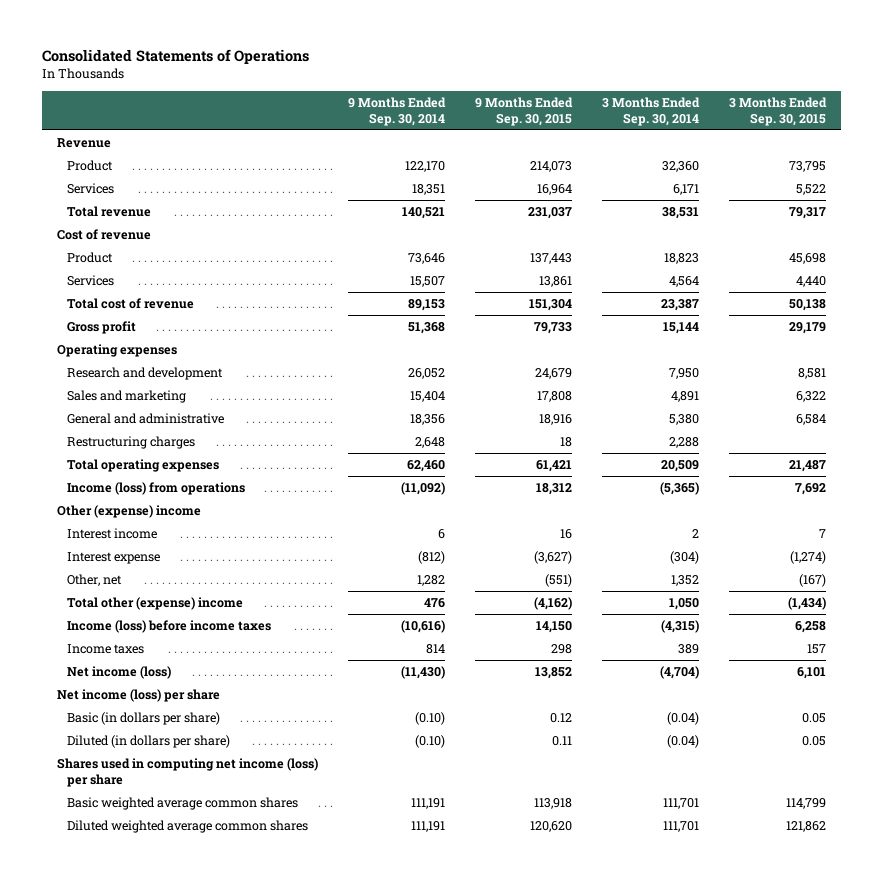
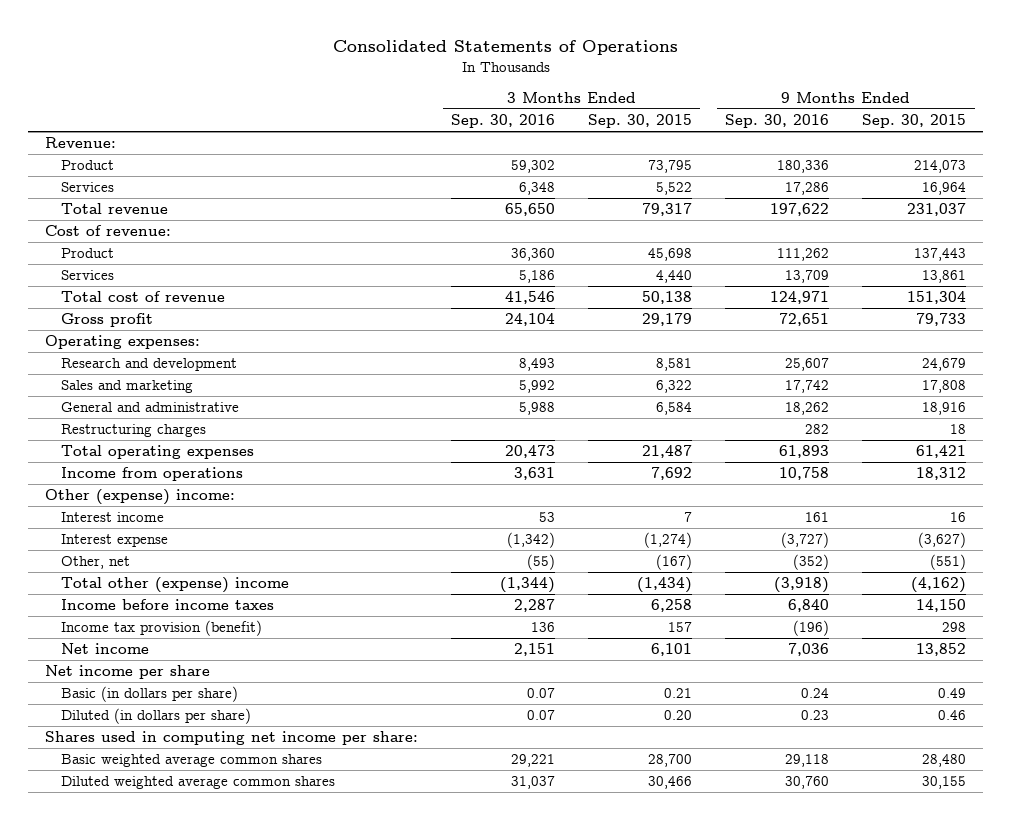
[347,96,446,126] 9 Months Ended Sep. 30, 2014 -> none
[602,96,701,126] 3 Months Ended Sep. 30, 2014 -> none
none -> [450,114,555,129] Sep. 30, 2016
none -> [725,114,830,129] Sep. 30, 2016
[56,138,111,149] Revenue -> [44,137,116,149] Revenue:
[56,229,151,241] Cost of revenue -> [44,225,171,237] Cost of revenue:
[56,344,177,358] Operating expenses -> [44,335,200,350] Operating expenses:
[67,482,246,496] Income (loss) from operations -> [61,467,244,482] Income from operations
[56,505,201,519] Other (expense) income -> [44,489,235,506] Other (expense) income:
[67,620,272,634] Income (loss) before income taxes -> [61,599,275,611] Income before income taxes
[67,644,145,655] Income taxes -> [61,620,263,637] Income tax provision (benefit)
[67,666,172,680] Net income (loss) -> [61,643,150,655] Net income
[56,689,220,703] Net income (loss) per share -> [44,665,210,680] Net income per share
[549,713,572,724] 0.12 -> [938,688,967,699] 0.49
[802,713,827,724] 0.05 -> [664,688,693,699] 0.21
[551,736,572,747] 0.11 -> [938,710,967,721] 0.46
[802,736,827,747] 0.05 -> [664,710,693,721] 0.20
[56,758,318,788] Shares used in computing net income (loss) per share -> [44,731,418,746] Shares used in computing net income per share:
[533,798,572,810] 113,918 -> [922,754,967,768] 28,480
[786,798,827,810] 114,799 -> [648,754,693,768] 28,700
[529,821,572,833] 120,620 -> [922,776,967,790] 30,155
[786,821,827,833] 121,862 -> [648,776,693,790] 30,466

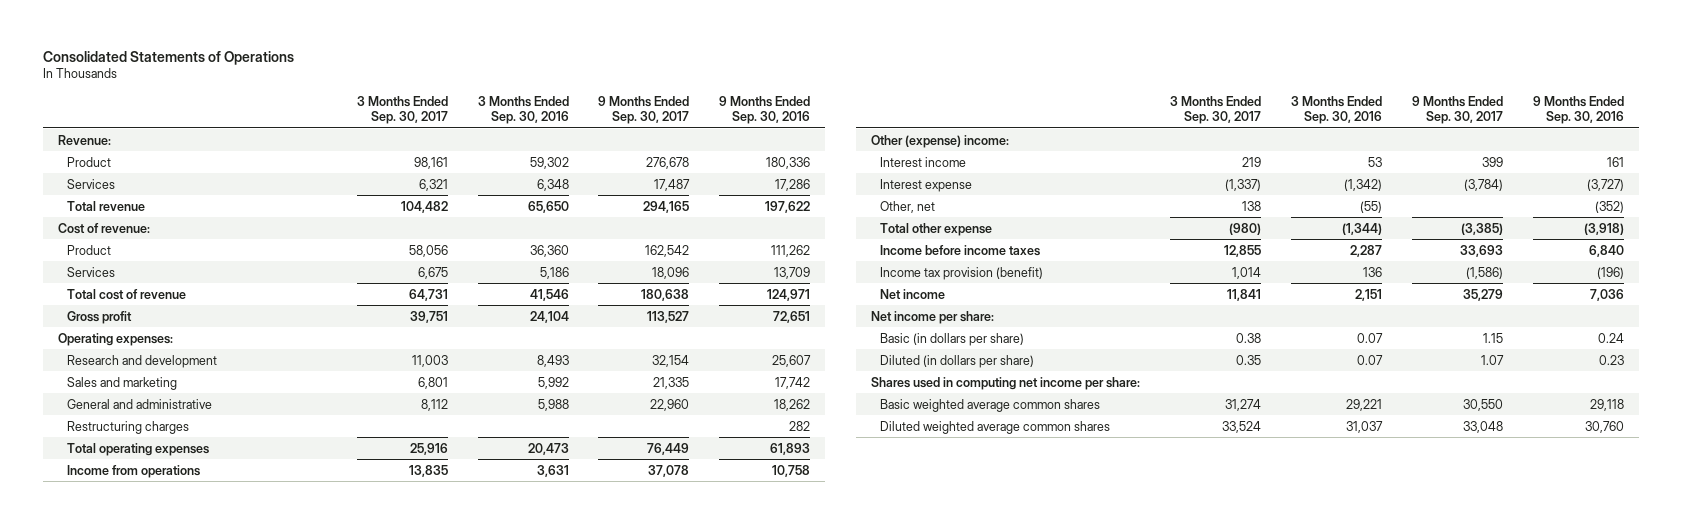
[588,114,693,129] Sep. 30, 2015 -> none
[862,114,967,129] Sep. 30, 2015 -> none
none -> [356,96,448,125] 3 Months Ended Sep. 30, 2017
none -> [598,96,690,125] 9 Months Ended Sep. 30, 2017
[61,577,290,594] Total other (expense) income -> [880,222,993,236] Total other expense
[44,665,210,680] Net income per share -> [871,310,995,324] Net income per share:

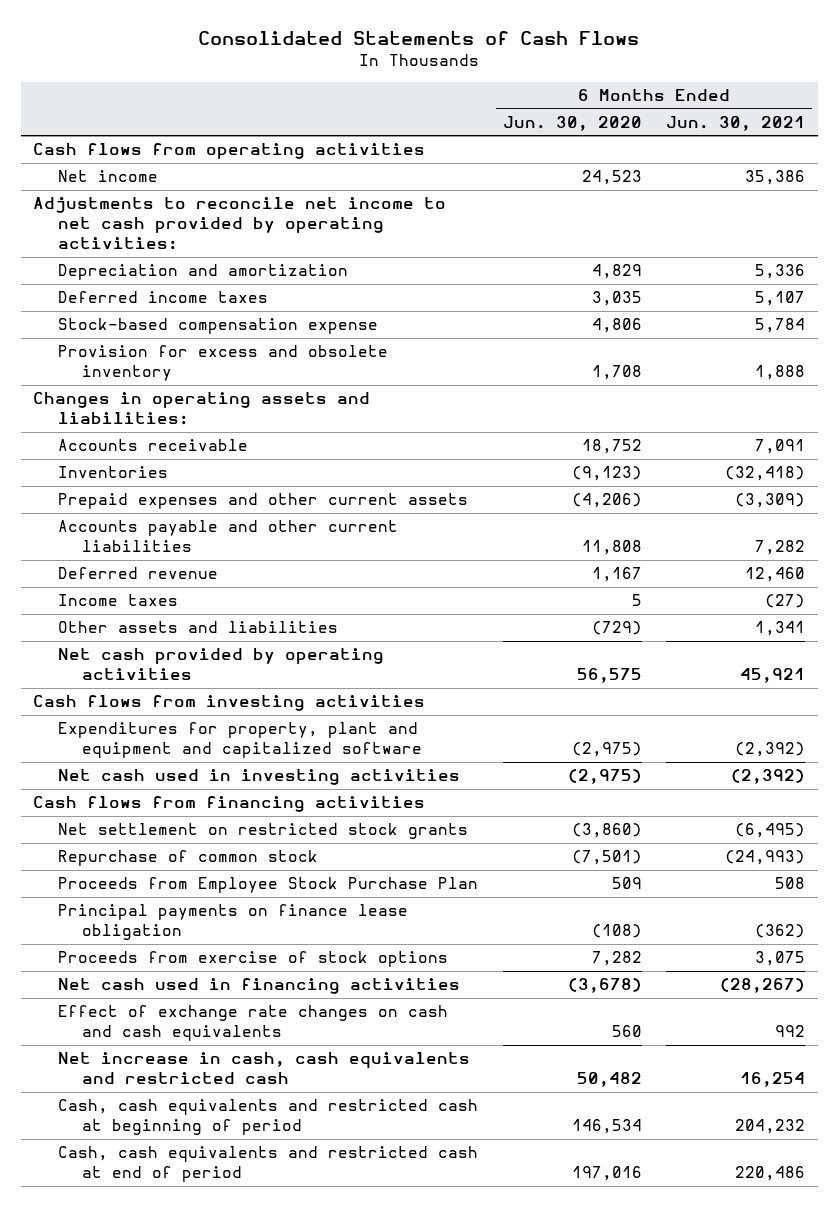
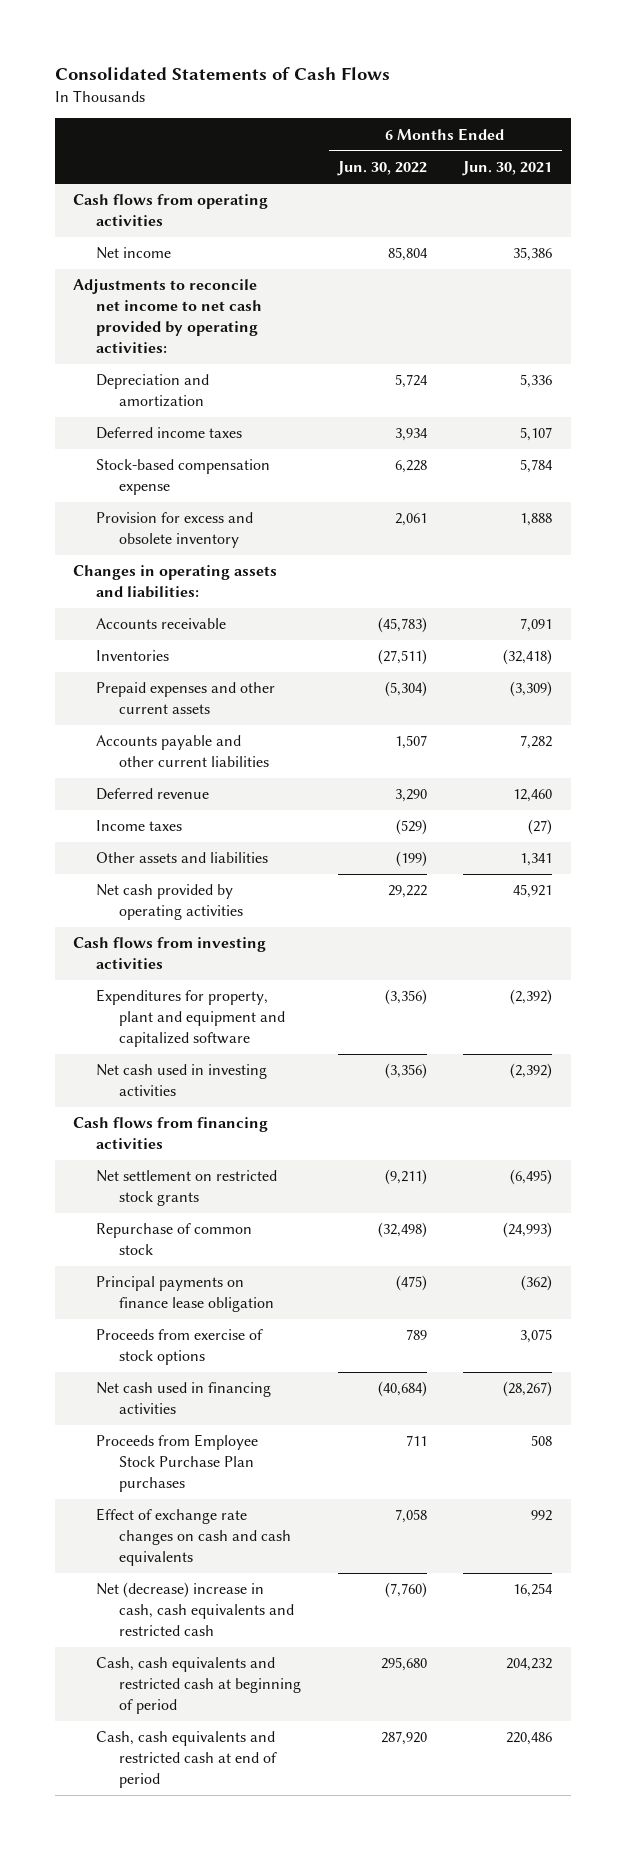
[502,115,642,131] Jun. 30, 2020 -> none
none -> [336,161,427,177] Jun. 30, 2022
[57,877,478,894] Proceeds from Employee Stock Purchase Plan -> none
none -> [96,1434,259,1493] Proceeds from Employee Stock Purchase Plan purchases
[57,1052,470,1085] Net increase in cash, cash equivalents and restricted cash -> [96,1582,295,1637] Net (decrease) increase in cash, cash equivalents and restricted cash

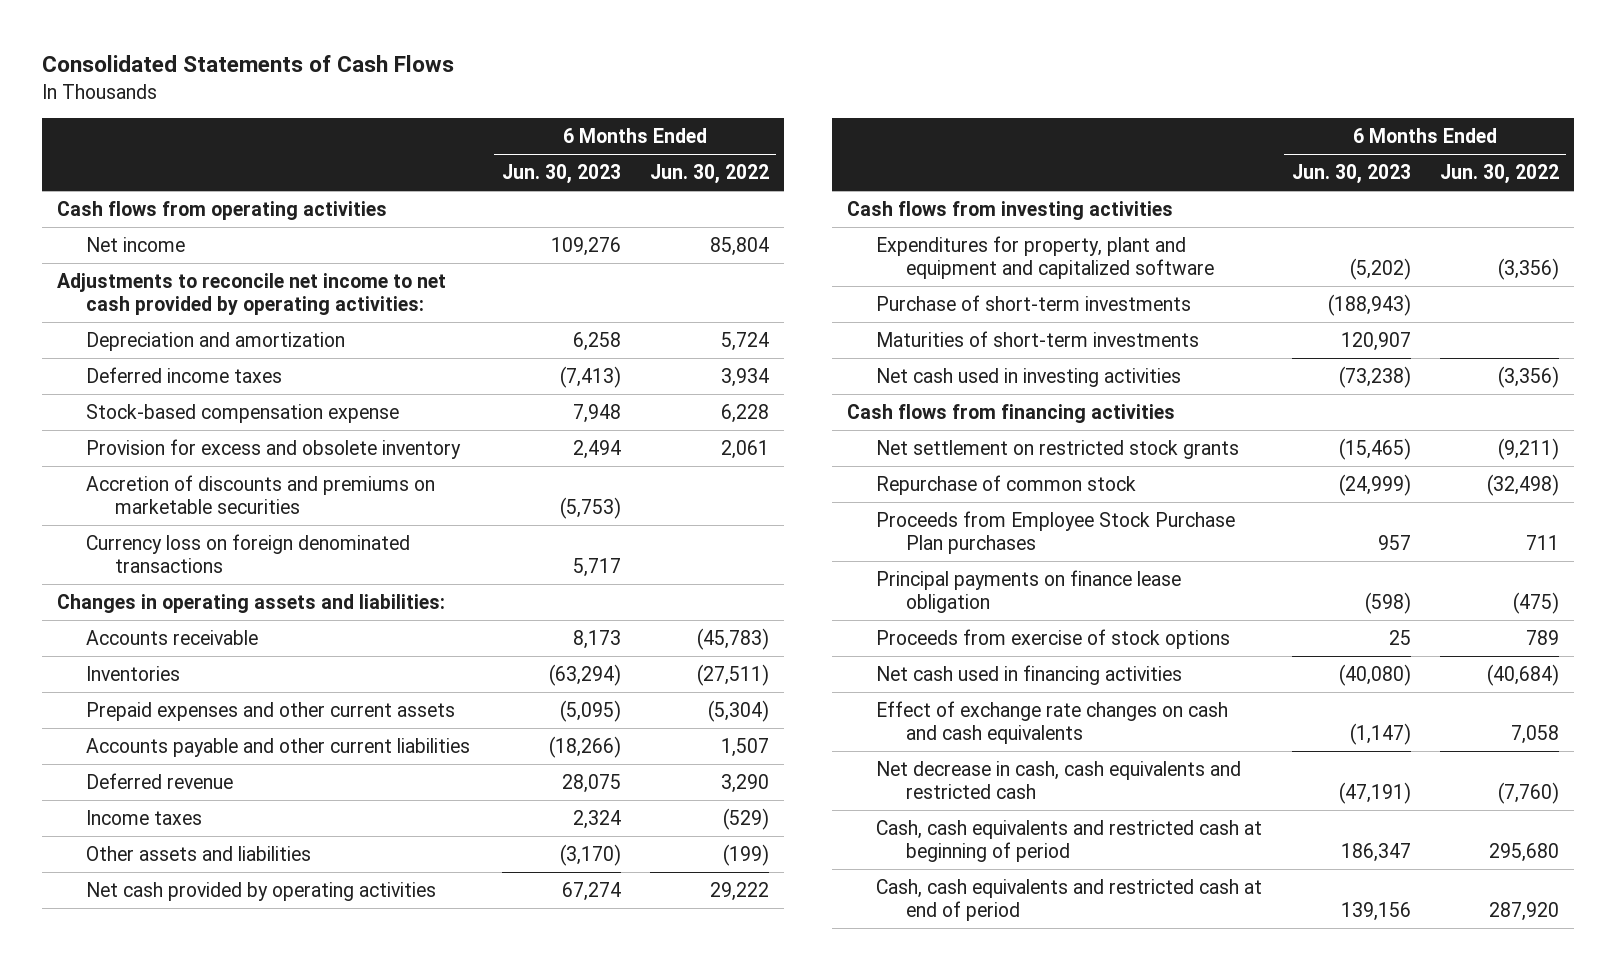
[462,161,553,177] Jun. 30, 2021 -> none
none -> [501,164,621,185] Jun. 30, 2023
none -> [86,474,436,515] Accretion of discounts and premiums on marketable securities
none -> [86,533,411,574] Currency loss on foreign denominated transactions
none -> [876,294,1192,311] Purchase of short-term investments
none -> [876,330,1200,347] Maturities of short-term investments
[96,1434,259,1493] Proceeds from Employee Stock Purchase Plan purchases -> [876,510,1236,555] Proceeds from Employee Stock Purchase Plan purchases
[96,1582,295,1637] Net (decrease) increase in cash, cash equivalents and restricted cash -> [876,760,1242,800] Net decrease in cash, cash equivalents and restricted cash

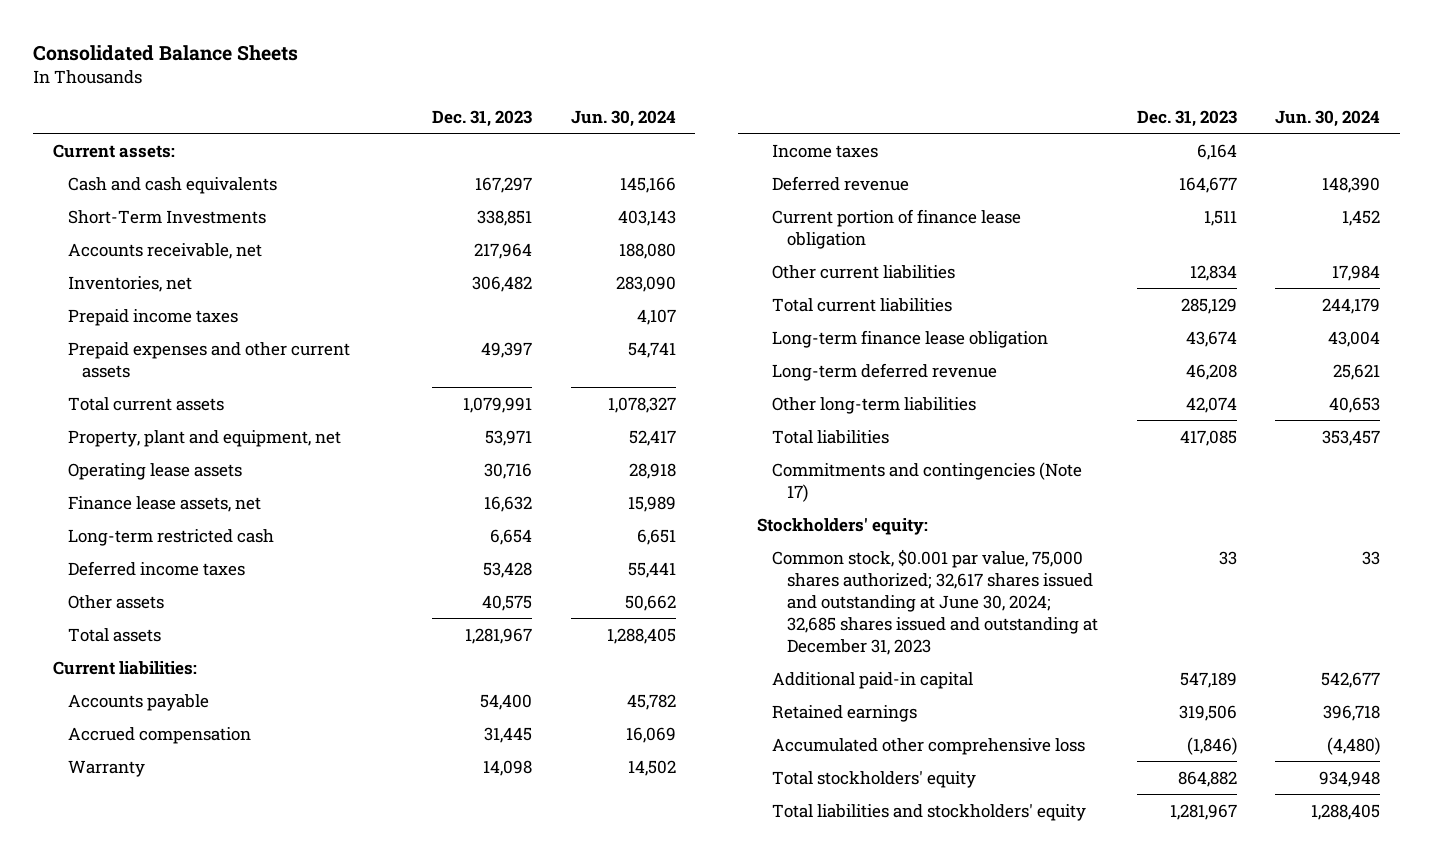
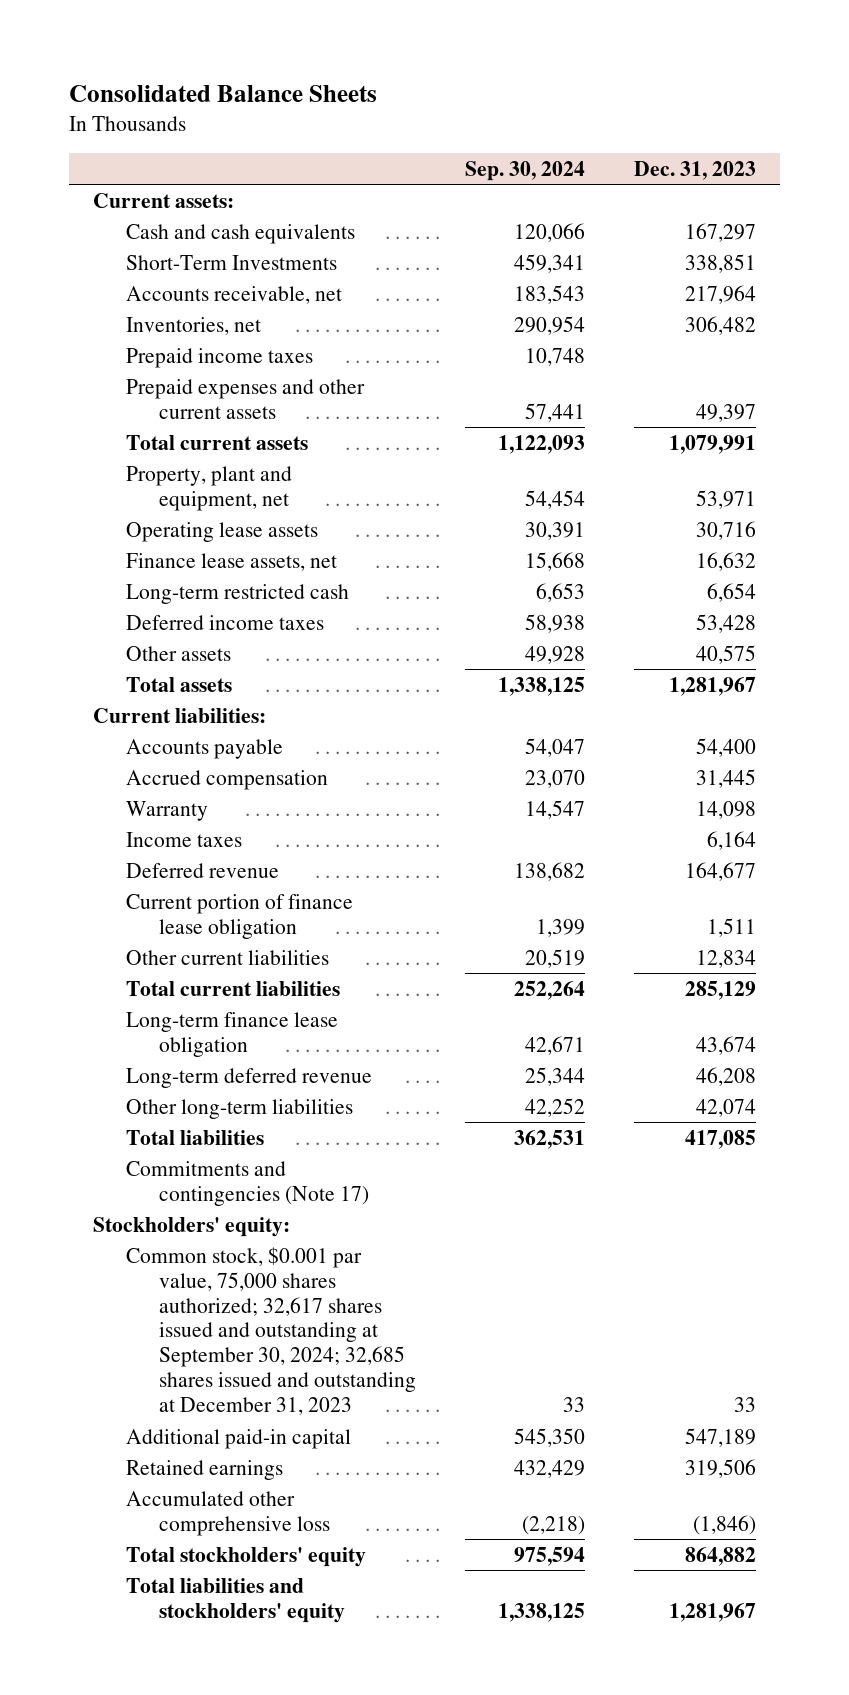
[570,109,676,127] Jun. 30, 2024 -> none
none -> [464,160,585,181] Sep. 30, 2024
[772,548,1098,655] Common stock, $0.001 par value, 75,000 shares authorized; 32,617 shares issued and outstanding at June 30, 2024; 32,685 shares issued and outstanding at December 31, 2023 -> [125,1246,416,1416] Common stock, $0.001 par value, 75,000 shares authorized; 32,617 shares issued and outstanding at September 30, 2024; 32,685 shares issued and outstanding at December 31, 2023

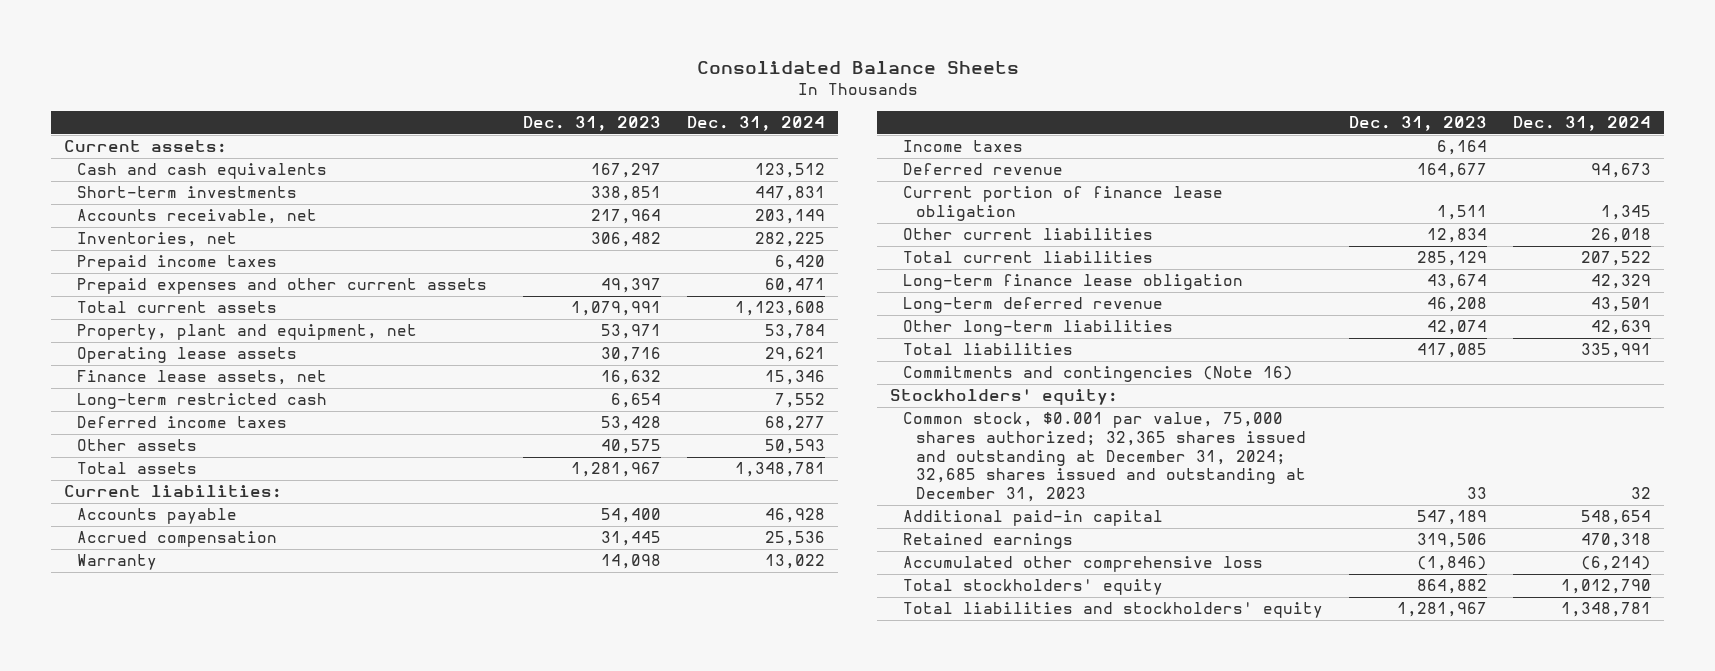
[464,160,585,181] Sep. 30, 2024 -> none
none -> [687,115,826,131] Dec. 31, 2024
[125,254,337,270] Short-Term Investments -> [76,186,297,199] Short-term investments
[125,1160,369,1206] Commitments and contingencies (Note 17) -> [902,366,1293,383] Commitments and contingencies (Note 16)
[125,1246,416,1416] Common stock, $0.001 par value, 75,000 shares authorized; 32,617 shares issued and outstanding at September 30, 2024; 32,685 shares issued and outstanding at December 31, 2023 -> [902,412,1306,503] Common stock, $0.001 par value, 75,000 shares authorized; 32,365 shares issued and outstanding at December 31, 2024; 32,685 shares issued and outstanding at December 31, 2023

